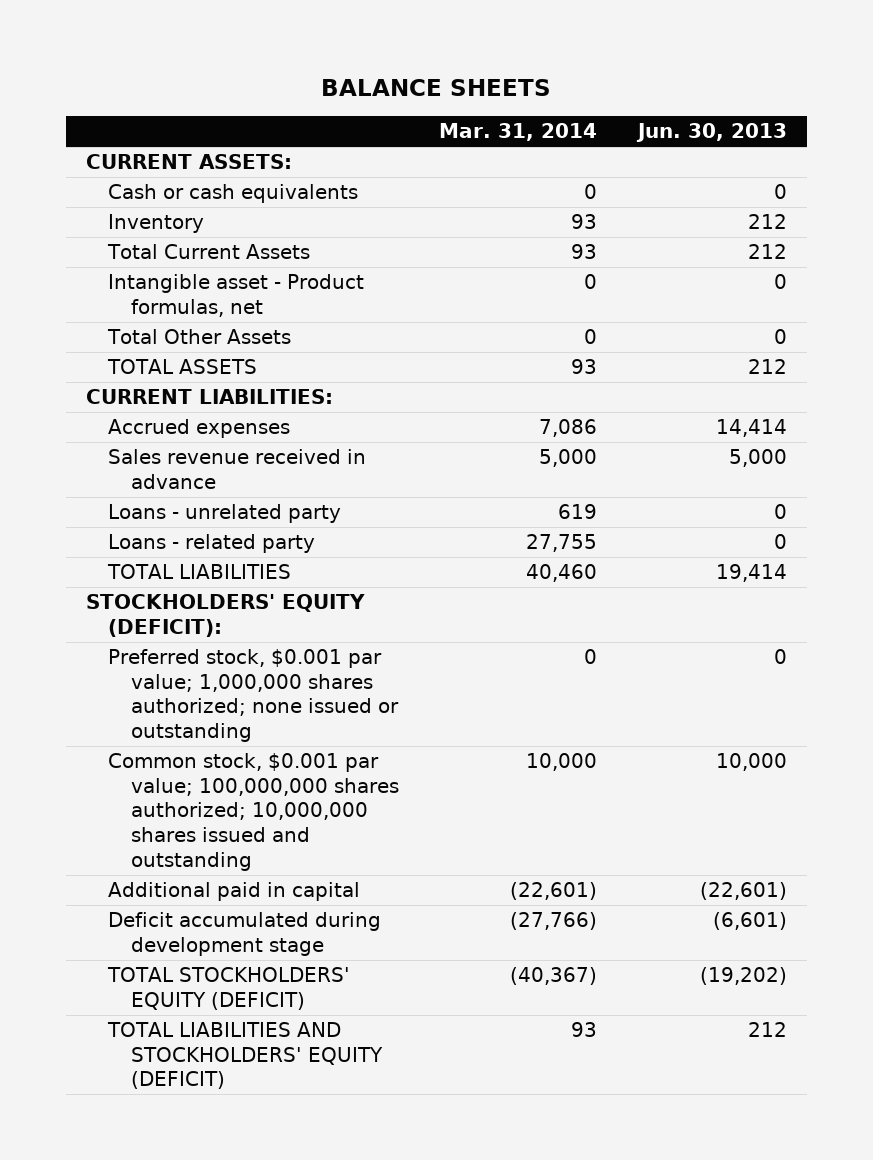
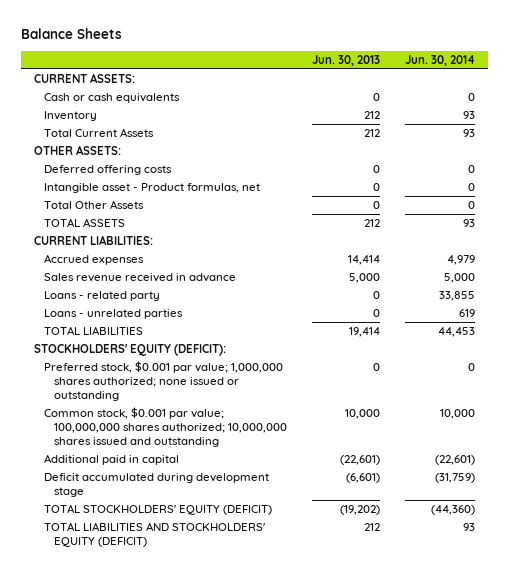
[321,79,552,97] BALANCE SHEETS -> [20,28,122,40] Balance Sheets
[439,123,598,142] Mar. 31, 2014 -> none
none -> [405,55,476,67] Jun. 30, 2014
none -> [33,145,121,156] OTHER ASSETS:
none -> [43,165,172,176] Deferred offering costs
[108,504,342,524] Loans - unrelated party -> none
none -> [43,309,183,320] Loans - unrelated parties

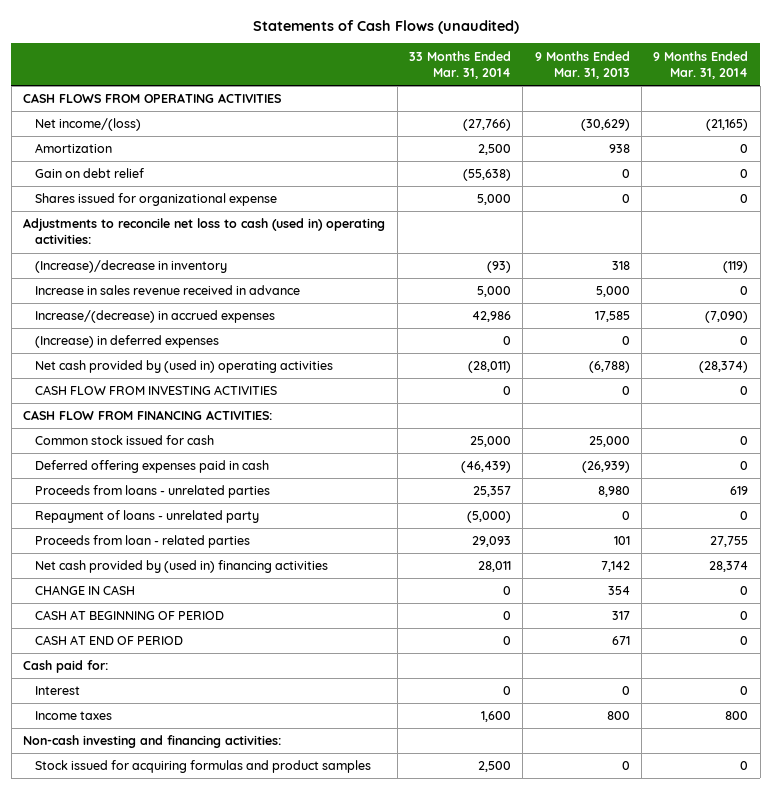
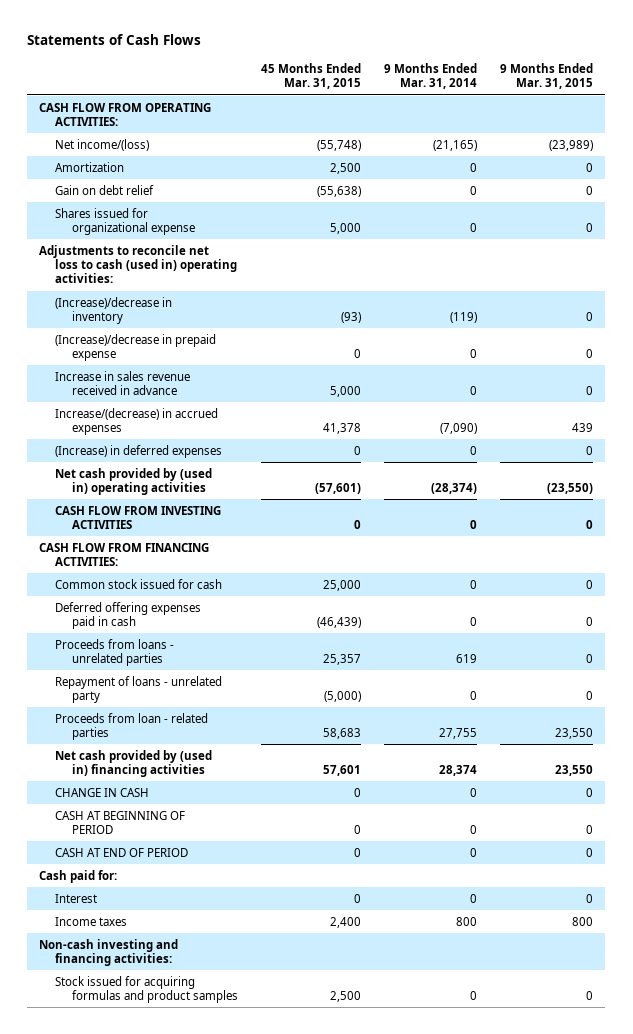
[252,19,519,34] Statements of Cash Flows (unaudited) -> [27,34,202,46] Statements of Cash Flows
[408,50,511,79] 33 Months Ended Mar. 31, 2014 -> none
[534,50,630,79] 9 Months Ended Mar. 31, 2013 -> none
none -> [260,62,361,90] 45 Months Ended Mar. 31, 2015
none -> [500,62,594,90] 9 Months Ended Mar. 31, 2015
[23,93,282,104] CASH FLOWS FROM OPERATING ACTIVITIES -> [39,102,212,126] CASH FLOW FROM OPERATING ACTIVITIES:
none -> [55,333,217,361] (Increase)/decrease in prepaid expense

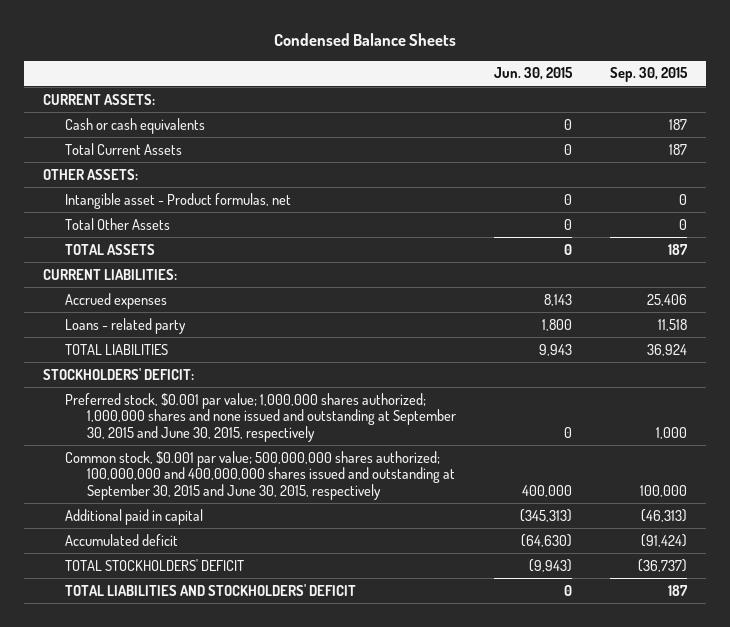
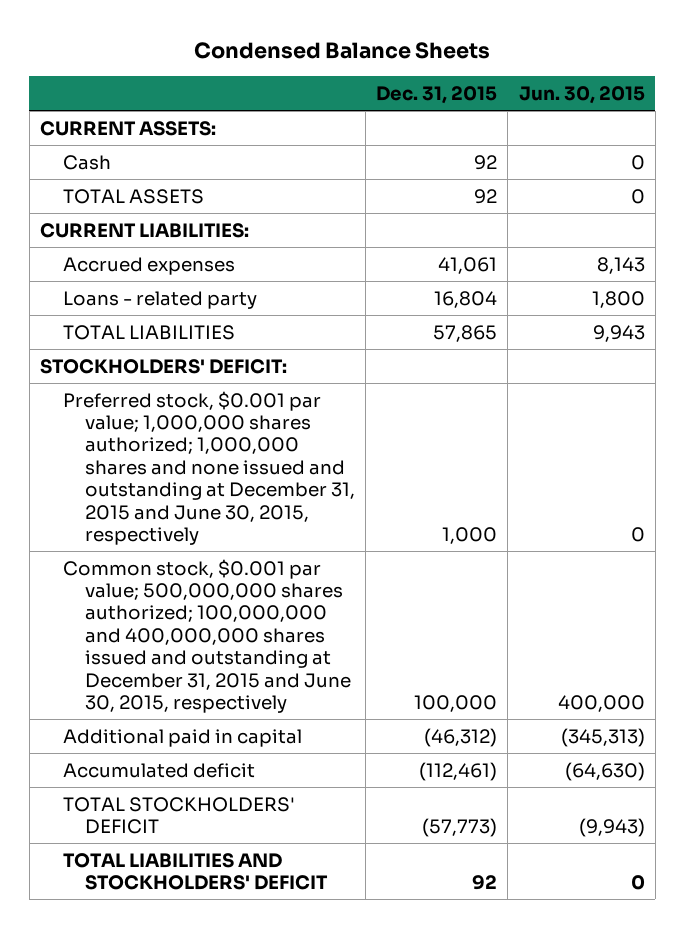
[610,67,689,83] Sep. 30, 2015 -> none
none -> [376,85,498,104] Dec. 31, 2015
[65,142,183,155] Total Current Assets -> none
[43,168,139,180] OTHER ASSETS: -> none
[65,192,292,209] Intangible asset - Product formulas, net -> none
[65,217,171,230] Total Other Assets -> none
[65,117,206,134] Cash or cash equivalents -> [62,154,111,170] Cash
[65,392,456,443] Preferred stock, $0.001 par value; 1,000,000 shares authorized; 1,000,000 shares and none issued and outstanding at September 30, 2015 and June 30, 2015, respectively -> [62,390,356,546] Preferred stock, $0.001 par value; 1,000,000 shares authorized; 1,000,000 shares and none issued and outstanding at December 31, 2015 and June 30, 2015, respectively
[65,450,455,501] Common stock, $0.001 par value; 500,000,000 shares authorized; 100,000,000 and 400,000,000 shares issued and outstanding at September 30, 2015 and June 30, 2015, respectively -> [62,558,352,714] Common stock, $0.001 par value; 500,000,000 shares authorized; 100,000,000 and 400,000,000 shares issued and outstanding at December 31, 2015 and June 30, 2015, respectively

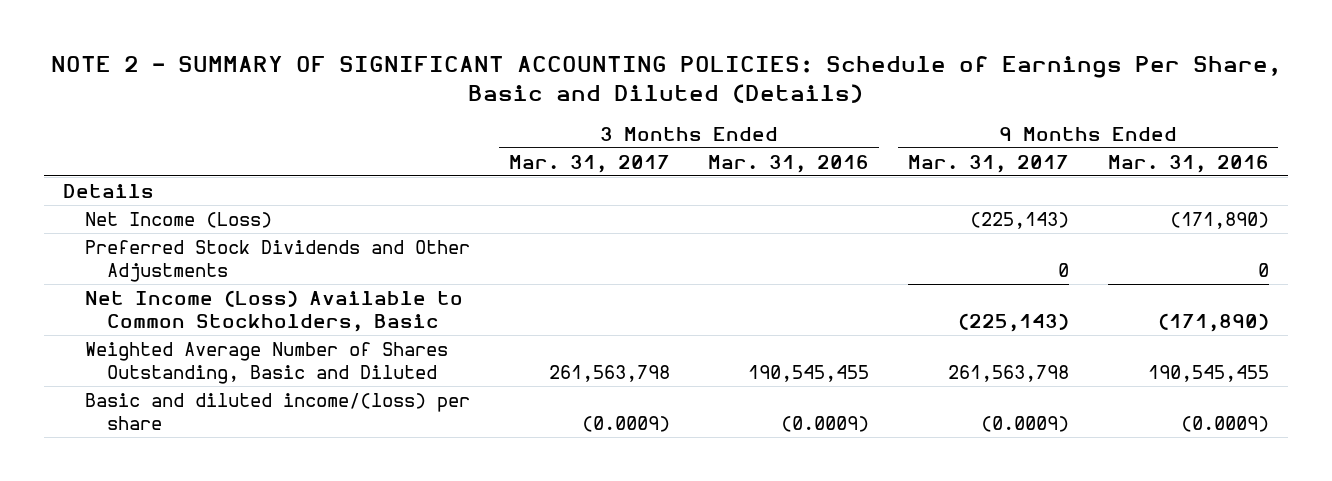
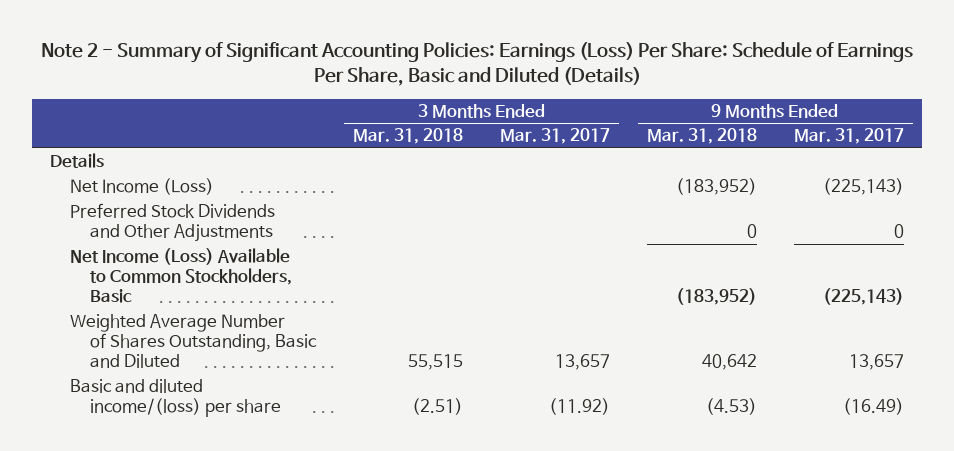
[50,56,1281,104] NOTE 2 - SUMMARY OF SIGNIFICANT ACCOUNTING POLICIES: Schedule of Earnings Per Share, Basic and Diluted (Details) -> [40,41,913,87] Note 2 - Summary of Significant Accounting Policies: Earnings (Loss) Per Share: Schedule of Earnings Per Share, Basic and Diluted (Details)
[708,154,870,173] Mar. 31, 2016 -> none
[1107,154,1269,173] Mar. 31, 2016 -> none
none -> [353,128,464,145] Mar. 31, 2018
none -> [646,128,757,145] Mar. 31, 2018
[548,365,670,383] 261,563,798 -> [555,354,611,371] 13,657
[948,365,1070,383] 261,563,798 -> [848,354,904,371] 13,657
[581,416,670,433] (0.0009) -> [549,398,611,416] (11.92)
[981,416,1070,433] (0.0009) -> [842,398,904,416] (16.49)

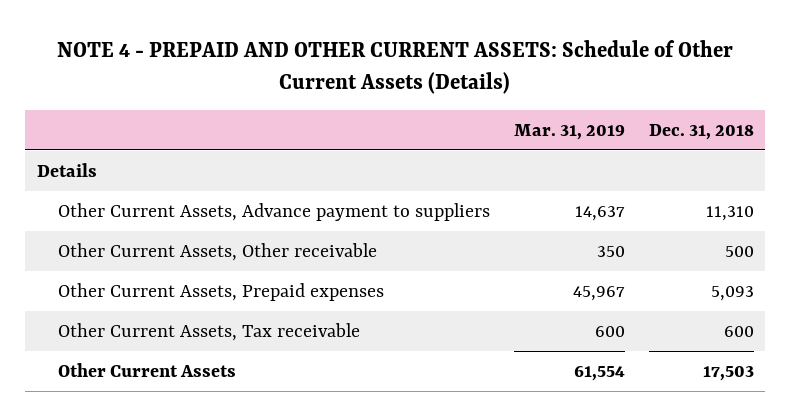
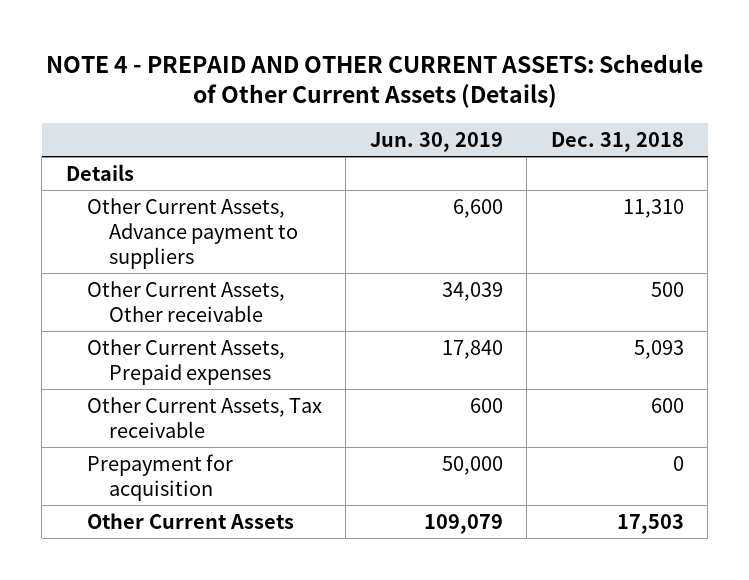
[513,123,625,140] Mar. 31, 2019 -> none
none -> [369,131,503,152] Jun. 30, 2019
none -> [87,453,234,501] Prepayment for acquisition

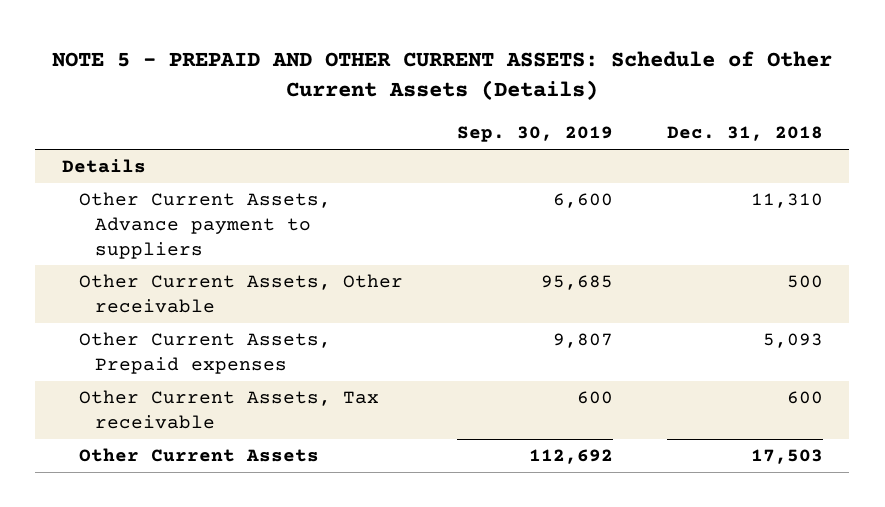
[45,53,703,109] NOTE 4 - PREPAID AND OTHER CURRENT ASSETS: Schedule of Other Current Assets (Details) -> [52,50,833,101] NOTE 5 - PREPAID AND OTHER CURRENT ASSETS: Schedule of Other Current Assets (Details)
[369,131,503,152] Jun. 30, 2019 -> none
none -> [456,126,613,143] Sep. 30, 2019
[87,453,234,501] Prepayment for acquisition -> none

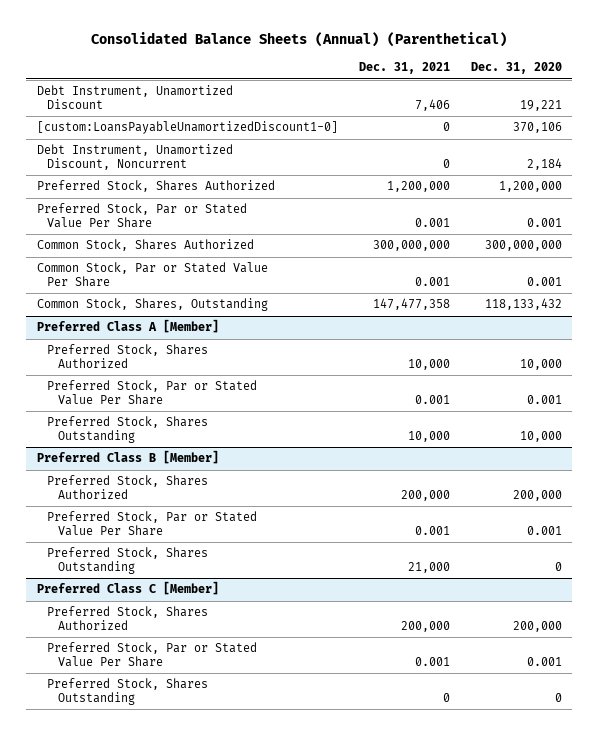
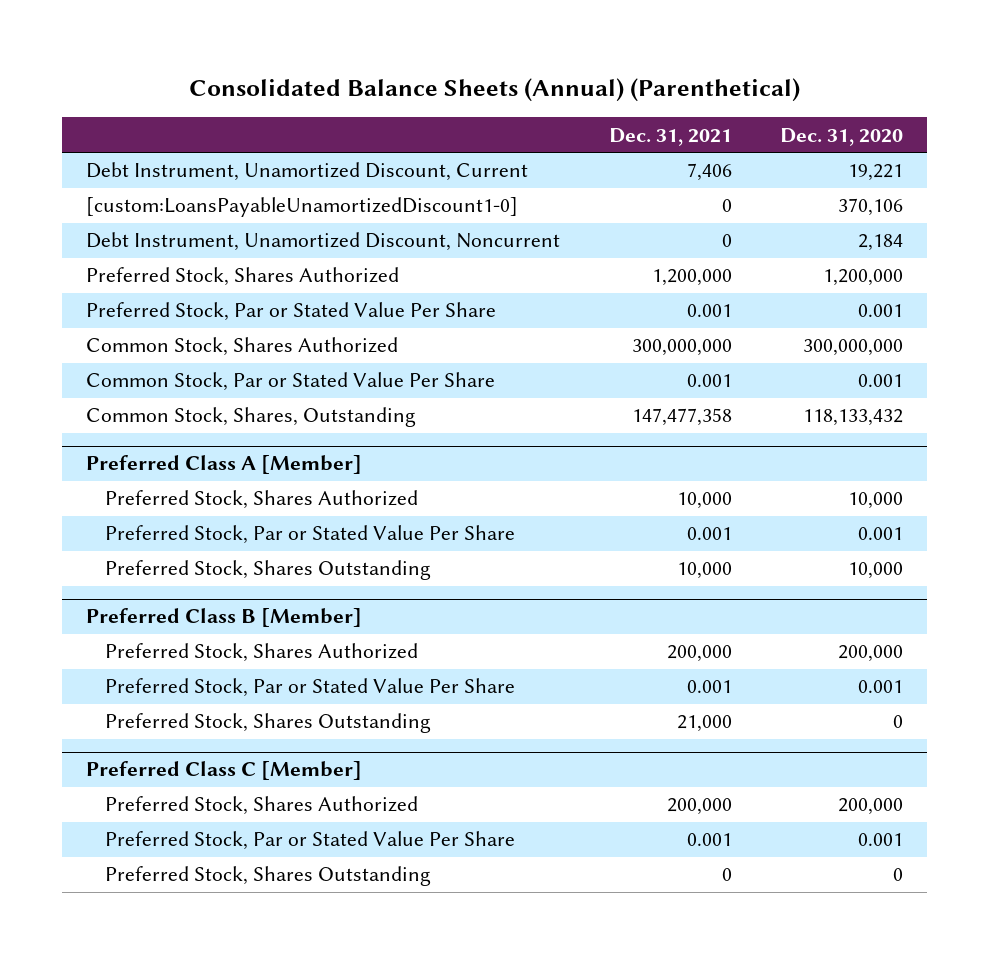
[36,85,233,110] Debt Instrument, Unamortized Discount -> [86,162,529,182] Debt Instrument, Unamortized Discount, Current

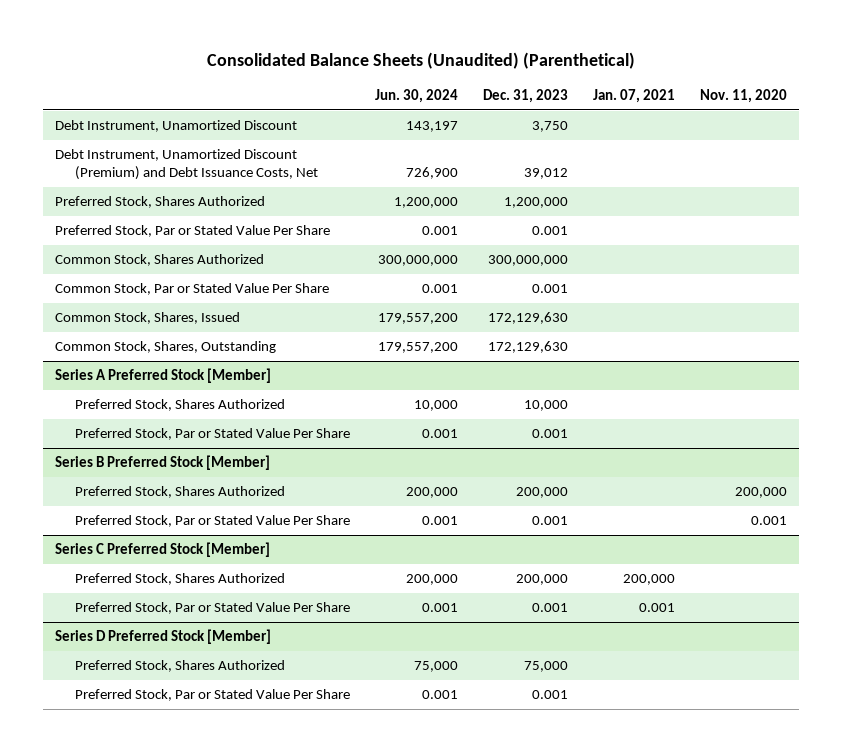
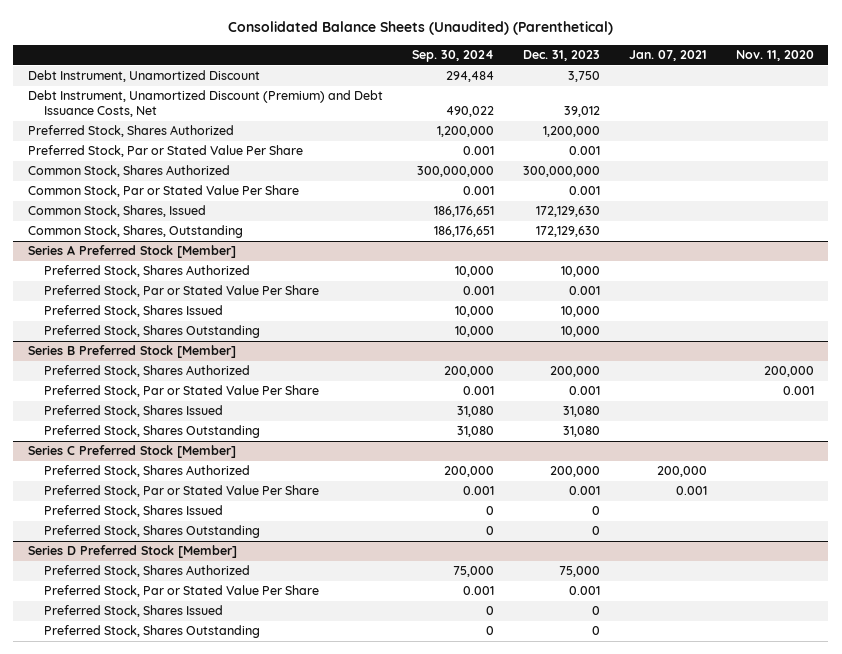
[375,89,459,104] Jun. 30, 2024 -> none
none -> [411,50,494,63] Sep. 30, 2024
none -> [44,305,224,318] Preferred Stock, Shares Issued
none -> [44,325,261,339] Preferred Stock, Shares Outstanding
none -> [44,405,224,418] Preferred Stock, Shares Issued
none -> [44,425,261,439] Preferred Stock, Shares Outstanding
none -> [44,505,224,518] Preferred Stock, Shares Issued
none -> [44,525,261,539] Preferred Stock, Shares Outstanding
none -> [44,605,224,618] Preferred Stock, Shares Issued
none -> [44,625,261,639] Preferred Stock, Shares Outstanding

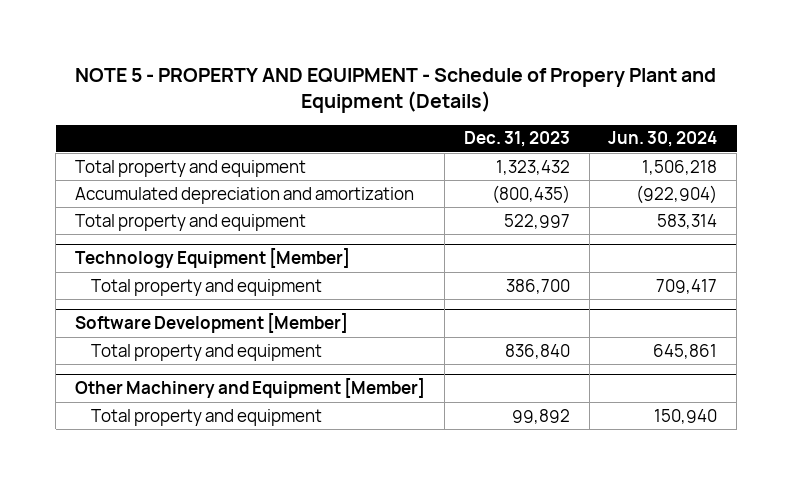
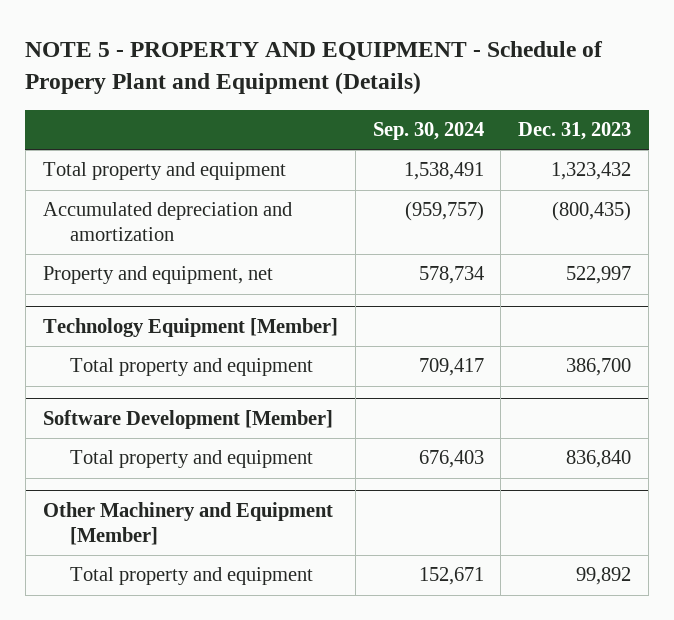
[608,131,718,148] Jun. 30, 2024 -> none
none -> [372,121,484,140] Sep. 30, 2024
[75,213,307,231] Total property and equipment -> [42,266,273,285] Property and equipment, net

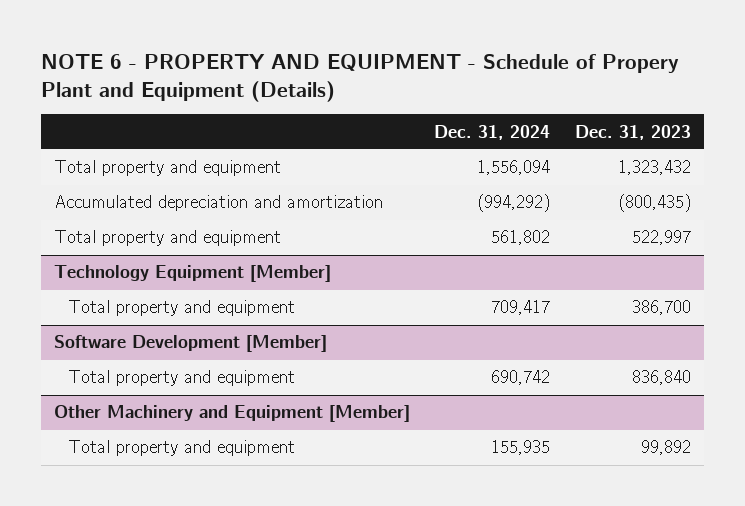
[25,41,604,95] NOTE 5 - PROPERTY AND EQUIPMENT - Schedule of Propery Plant and Equipment (Details) -> [41,53,680,102] NOTE 6 - PROPERTY AND EQUIPMENT - Schedule of Propery Plant and Equipment (Details)
[372,121,484,140] Sep. 30, 2024 -> none
none -> [434,124,551,140] Dec. 31, 2024
[42,266,273,285] Property and equipment, net -> [53,230,281,247] Total property and equipment

